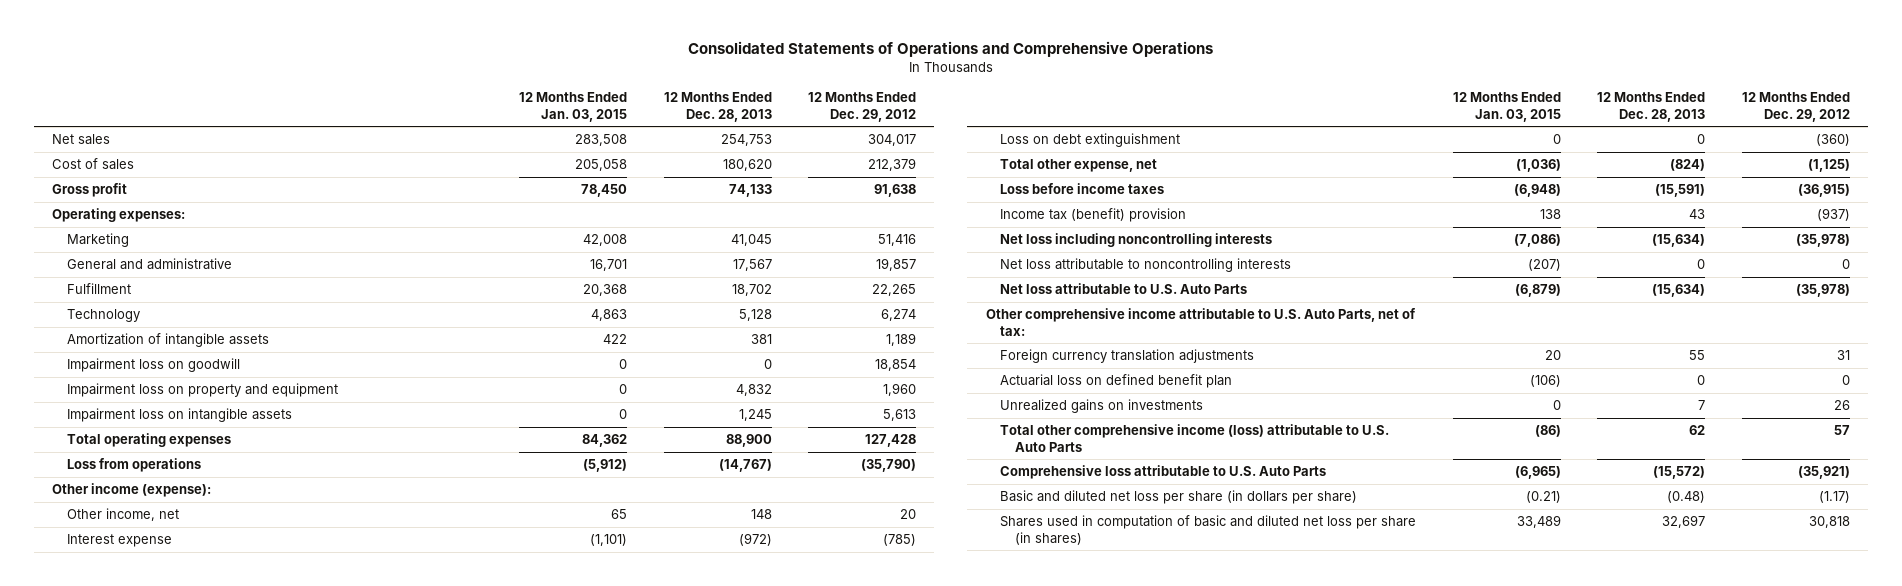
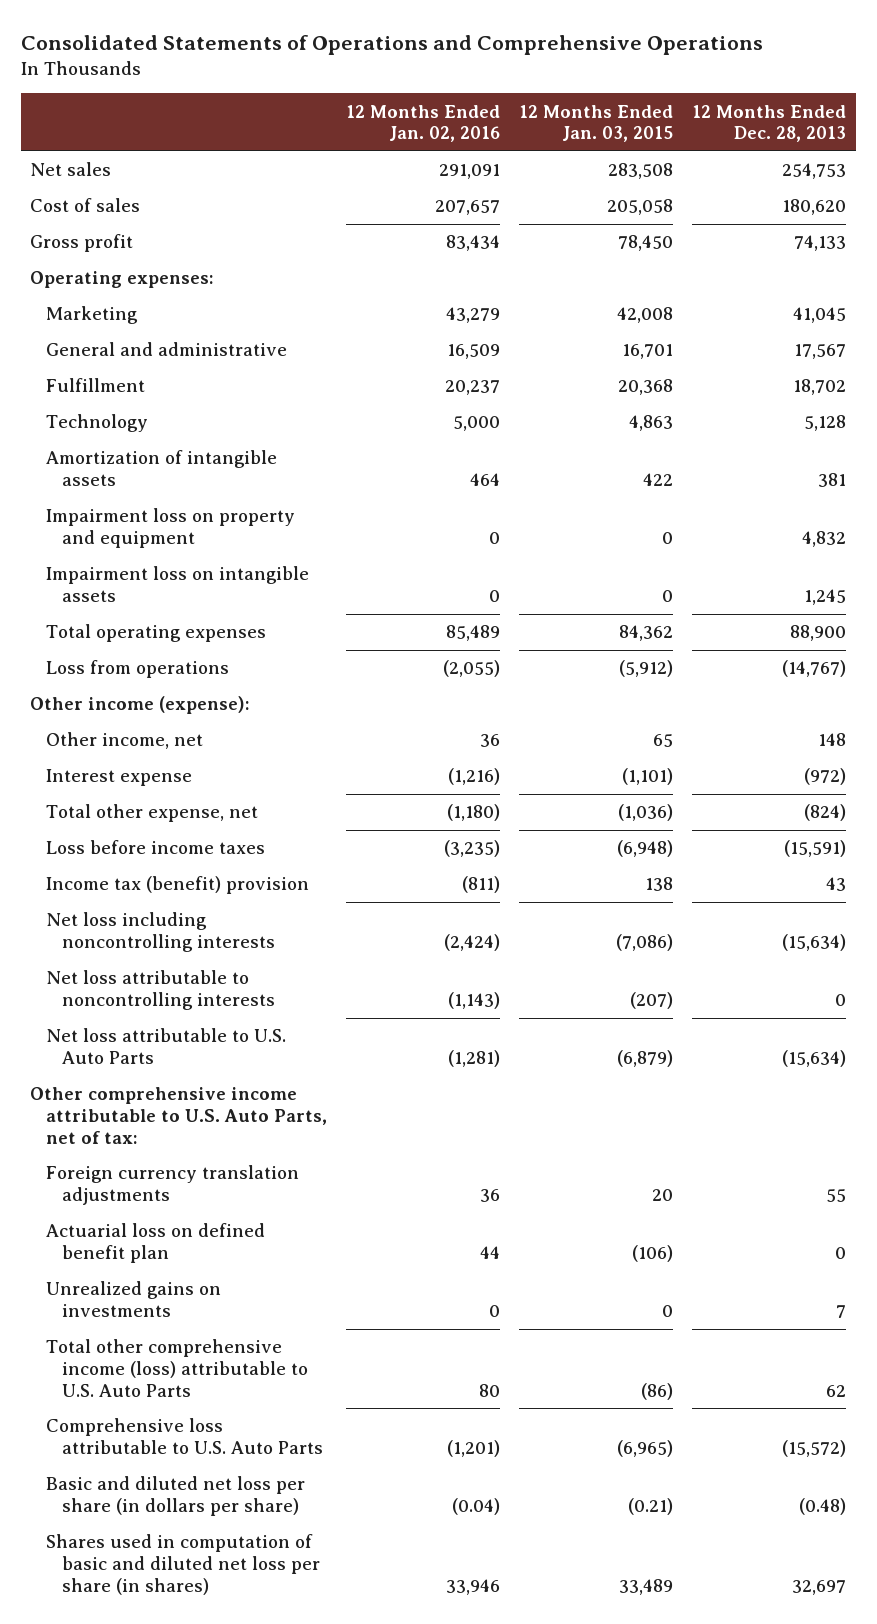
[808,92,917,122] 12 Months Ended Dec. 29, 2012 -> none
none -> [346,104,501,143] 12 Months Ended Jan. 02, 2016
[66,358,240,373] Impairment loss on goodwill -> none
[1000,133,1181,148] Loss on debt extinguishment -> none

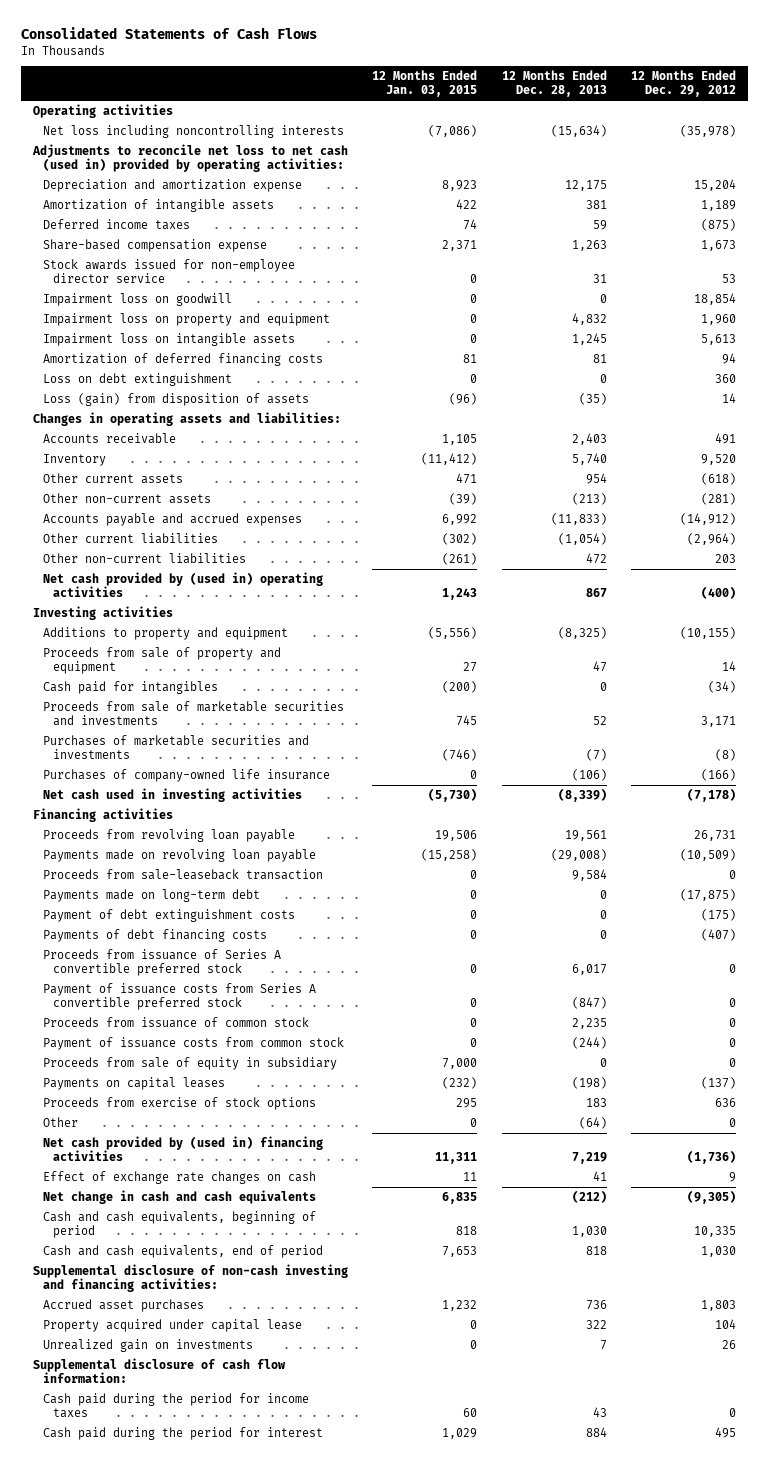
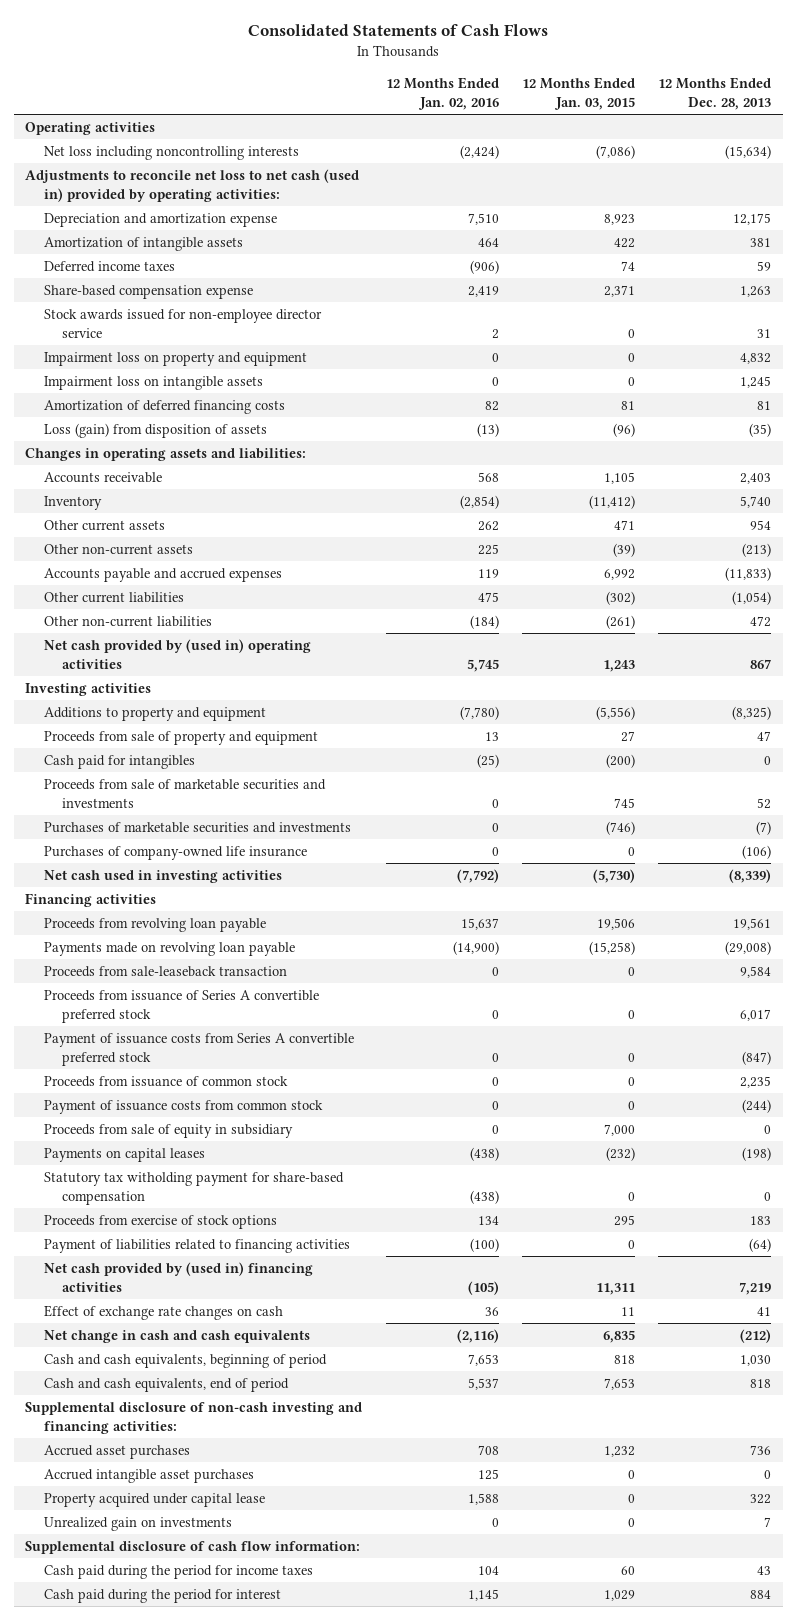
[631,70,737,98] 12 Months Ended Dec. 29, 2012 -> none
none -> [385,76,499,110] 12 Months Ended Jan. 02, 2016
[43,292,233,306] Impairment loss on goodwill -> none
[43,372,233,386] Loss on debt extinguishment -> none
[43,888,261,902] Payments made on long-term debt -> none
[43,908,296,922] Payment of debt extinguishment costs -> none
[43,928,268,942] Payments of debt financing costs -> none
none -> [43,1171,344,1205] Statutory tax witholding payment for share-based compensation
[43,1116,79,1127] Other -> none
none -> [43,1238,350,1253] Payment of liabilities related to financing activities
none -> [43,1468,254,1483] Accrued intangible asset purchases

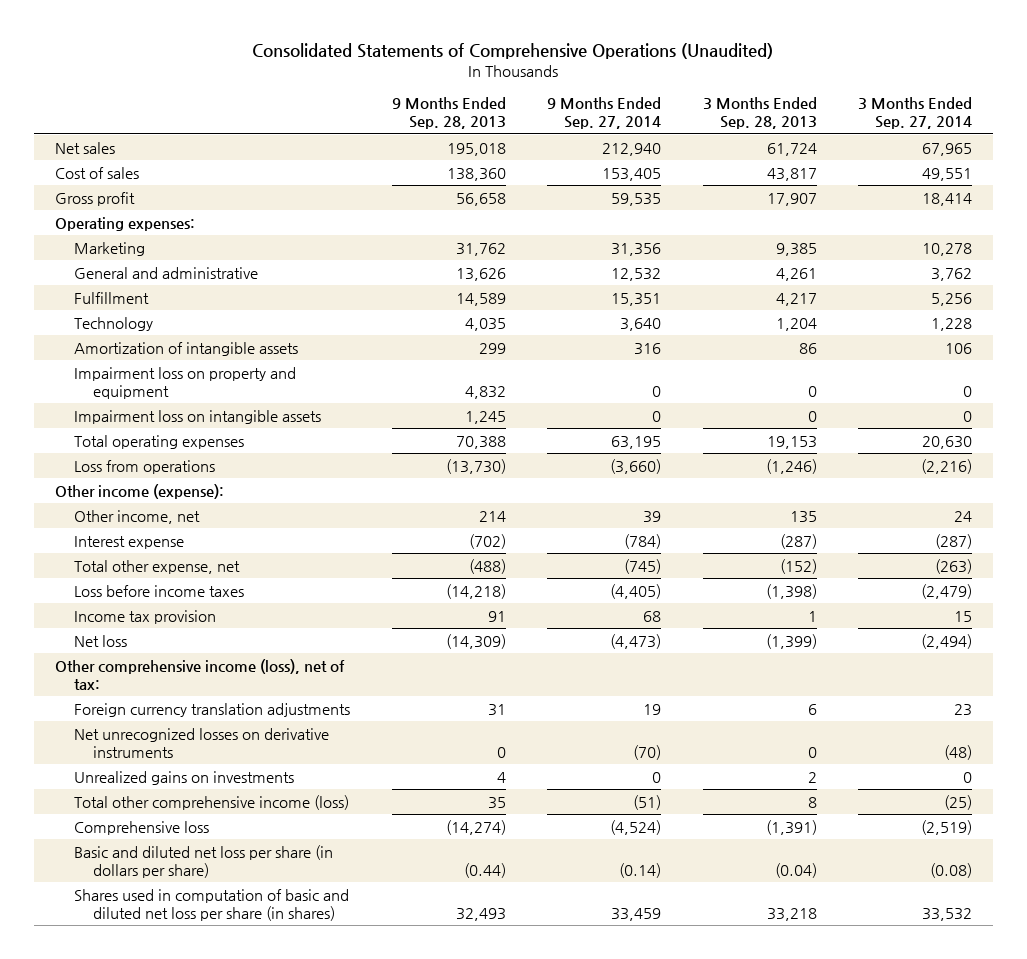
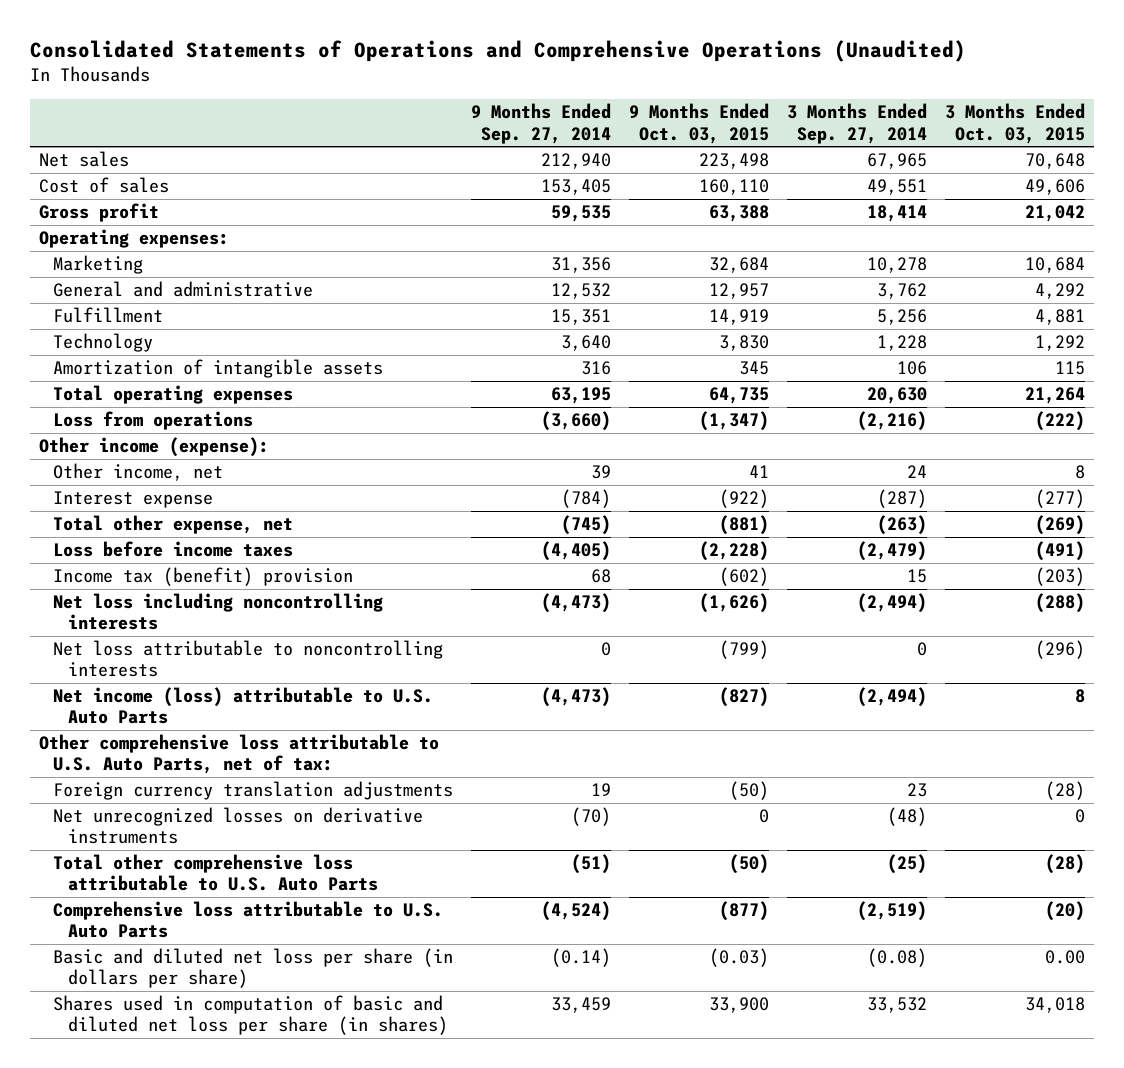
[252,43,774,60] Consolidated Statements of Comprehensive Operations (Unaudited) -> [29,40,966,63] Consolidated Statements of Operations and Comprehensive Operations (Unaudited)
[391,97,506,130] 9 Months Ended Sep. 28, 2013 -> none
[702,97,817,130] 3 Months Ended Sep. 28, 2013 -> none
none -> [628,103,769,144] 9 Months Ended Oct. 03, 2015
none -> [944,103,1085,144] 3 Months Ended Oct. 03, 2015
[73,366,296,399] Impairment loss on property and equipment -> none
[73,409,321,424] Impairment loss on intangible assets -> none
[73,609,216,624] Income tax provision -> [53,567,354,587] Income tax (benefit) provision
none -> [53,593,384,631] Net loss including noncontrolling interests
none -> [53,640,444,678] Net loss attributable to noncontrolling interests
[73,634,127,647] Net loss -> [53,687,434,725] Net income (loss) attributable to U.S. Auto Parts
[54,658,345,690] Other comprehensive income (loss), net of tax: -> [38,734,439,775] Other comprehensive loss attributable to U.S. Auto Parts, net of tax:
[73,770,294,785] Unrealized gains on investments -> none
[73,794,349,810] Total other comprehensive income (loss) -> [53,854,378,892] Total other comprehensive loss attributable to U.S. Auto Parts
[73,820,209,835] Comprehensive loss -> [53,901,444,939] Comprehensive loss attributable to U.S. Auto Parts

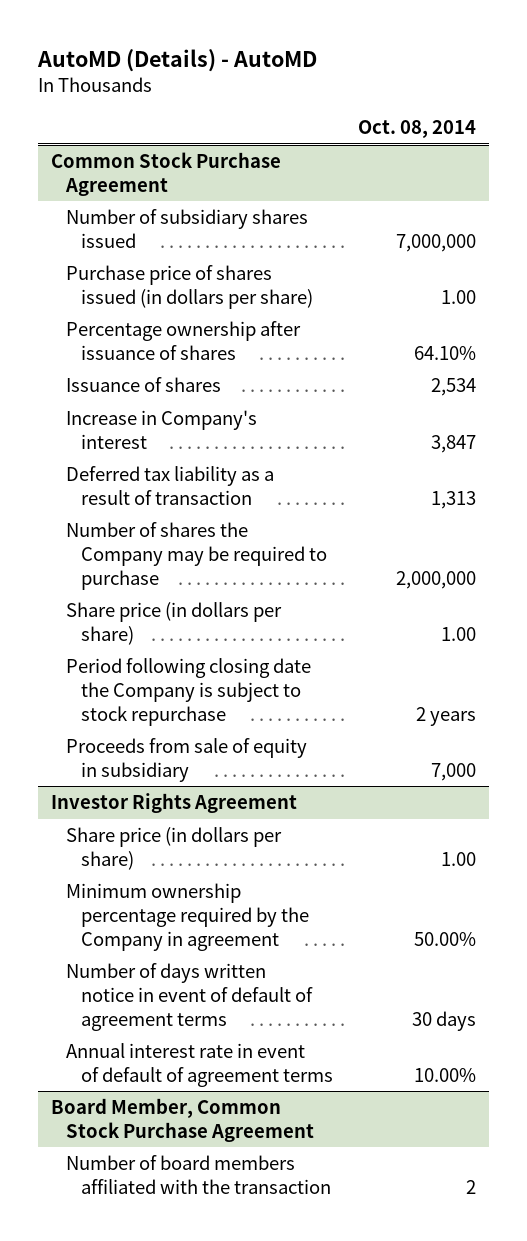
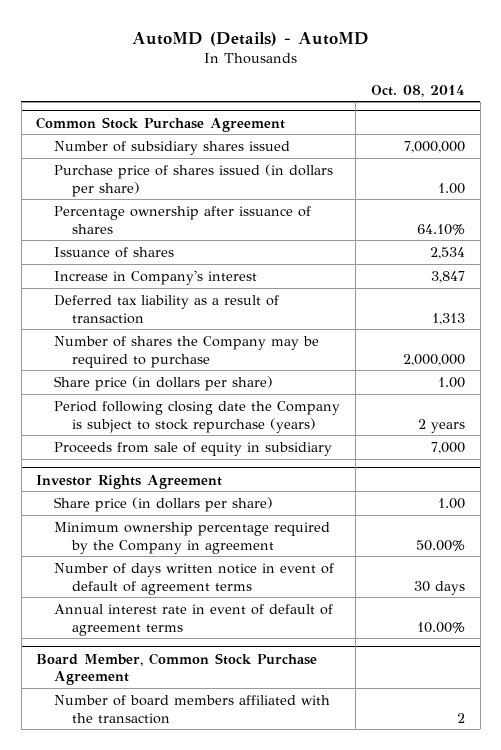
[65,658,311,726] Period following closing date the Company is subject to stock repurchase -> [54,400,341,433] Period following closing date the Company is subject to stock repurchase (years)

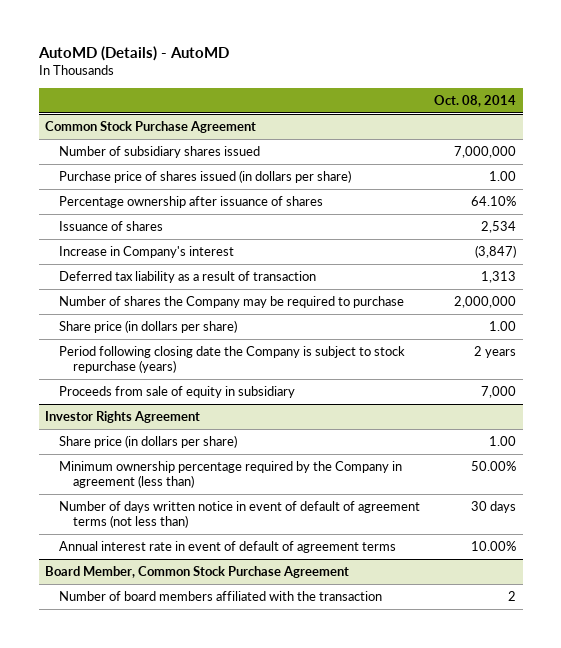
[430,270,465,283] 3,847 -> [474,244,516,258] (3,847)
[54,521,331,554] Minimum ownership percentage required by the Company in agreement -> [59,460,403,489] Minimum ownership percentage required by the Company in agreement (less than)
[54,562,335,595] Number of days written notice in event of default of agreement terms -> [59,500,421,529] Number of days written notice in event of default of agreement terms (not less than)

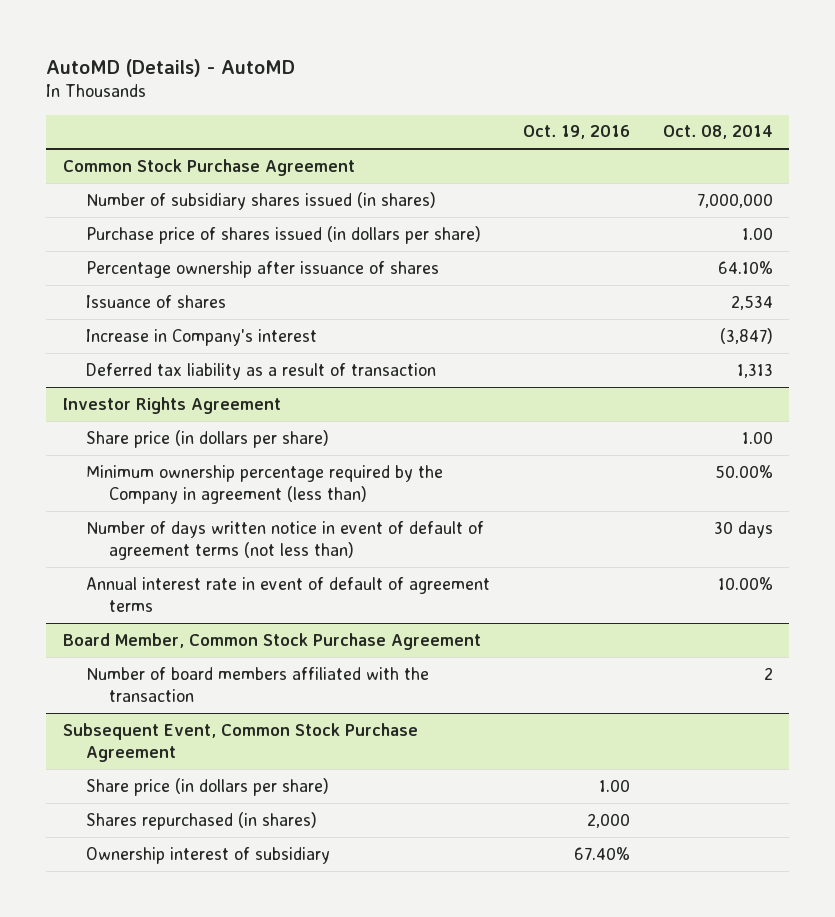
none -> [522,125,630,140] Oct. 19, 2016
[59,145,261,158] Number of subsidiary shares issued -> [85,191,436,210] Number of subsidiary shares issued (in shares)
[59,295,405,308] Number of shares the Company may be required to purchase -> none
[59,319,238,333] Share price (in dollars per share) -> none
[59,345,406,374] Period following closing date the Company is subject to stock repurchase (years) -> none
[59,385,296,398] Proceeds from sale of equity in subsidiary -> none
none -> [62,722,418,763] Subsequent Event, Common Stock Purchase Agreement
none -> [85,777,329,796] Share price (in dollars per share)
none -> [85,811,317,830] Shares repurchased (in shares)
none -> [85,846,330,864] Ownership interest of subsidiary

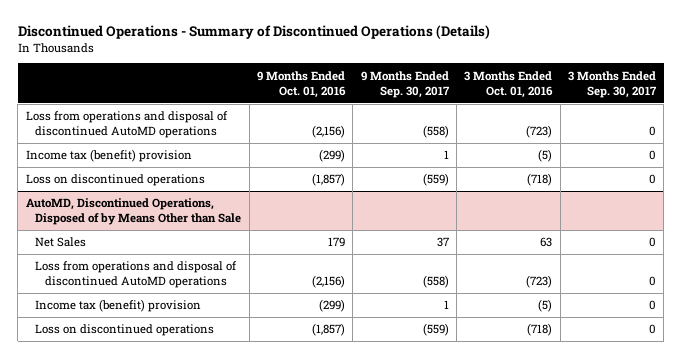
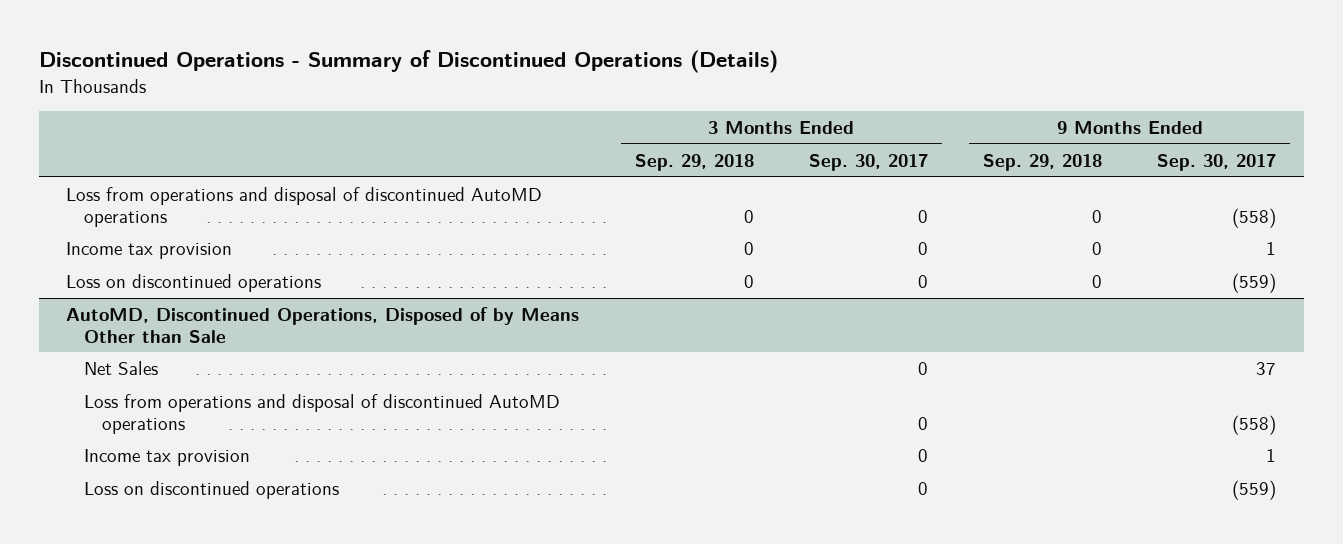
[256,70,346,98] 9 Months Ended Oct. 01, 2016 -> none
[464,70,554,98] 3 Months Ended Oct. 01, 2016 -> none
none -> [634,153,754,171] Sep. 29, 2018
none -> [983,153,1103,171] Sep. 29, 2018
[25,149,192,163] Income tax (benefit) provision -> [66,241,233,259] Income tax provision
[35,299,202,313] Income tax (benefit) provision -> [84,448,251,466] Income tax provision

